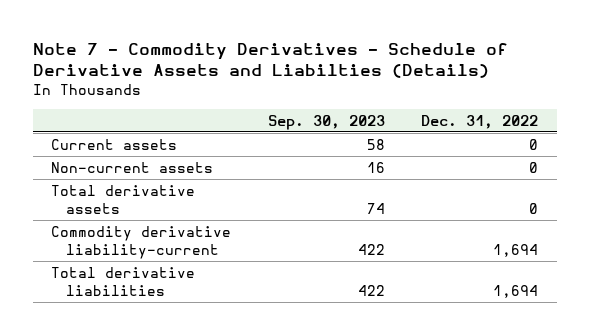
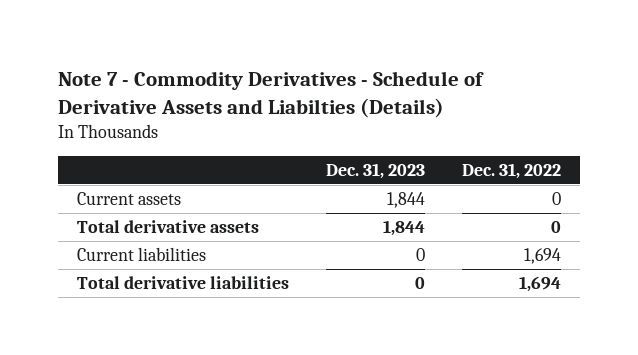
[267,114,385,130] Sep. 30, 2023 -> none
none -> [326,162,426,179] Dec. 31, 2023
[51,161,214,173] Non-current assets -> none
[51,225,232,259] Commodity derivative liability-current -> [76,247,206,262] Current liabilities

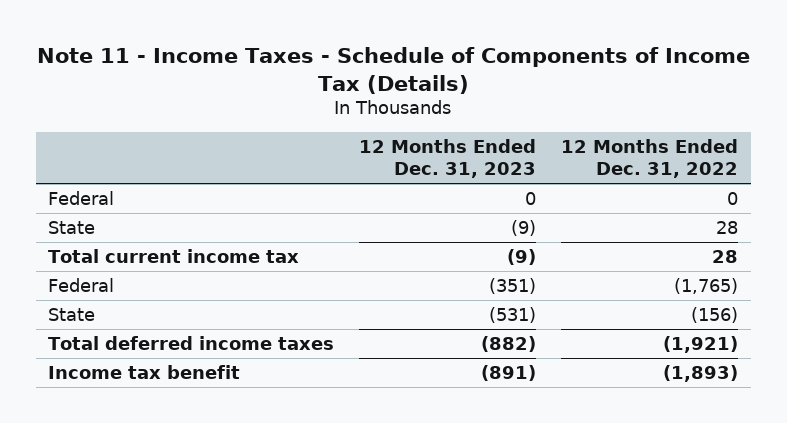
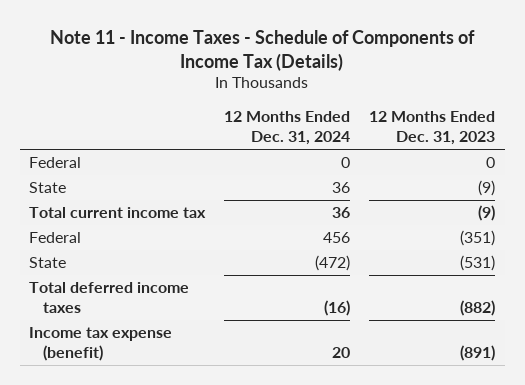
[561,138,739,179] 12 Months Ended Dec. 31, 2022 -> none
none -> [224,111,351,146] 12 Months Ended Dec. 31, 2024
[48,365,241,380] Income tax benefit -> [29,327,173,362] Income tax expense (benefit)

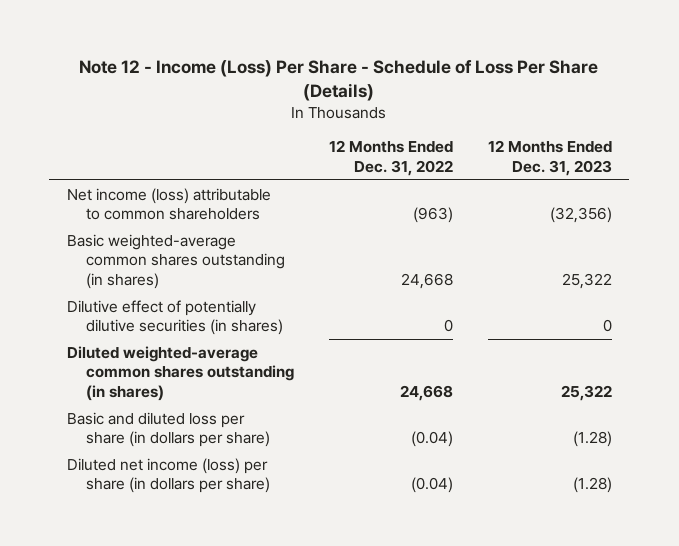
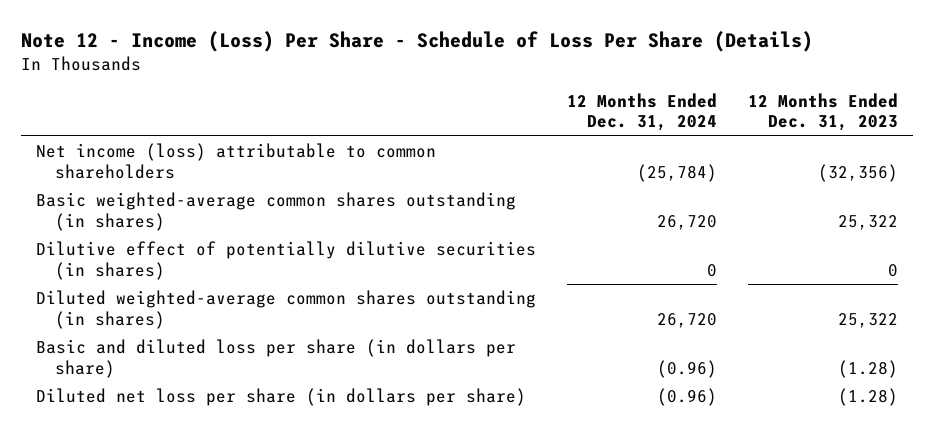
[329,140,454,176] 12 Months Ended Dec. 31, 2022 -> none
none -> [566,92,717,132] 12 Months Ended Dec. 31, 2024
[66,457,271,494] Diluted net income (loss) per share (in dollars per share) -> [36,387,527,406] Diluted net loss per share (in dollars per share)

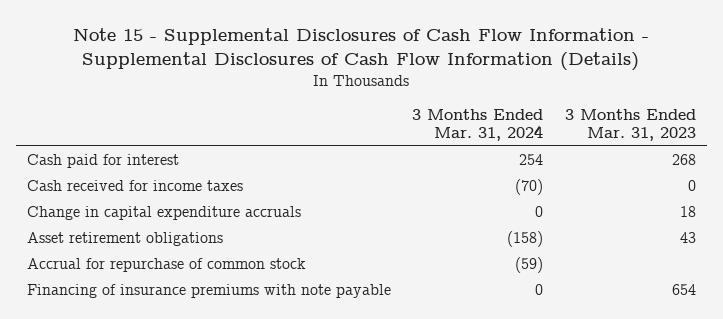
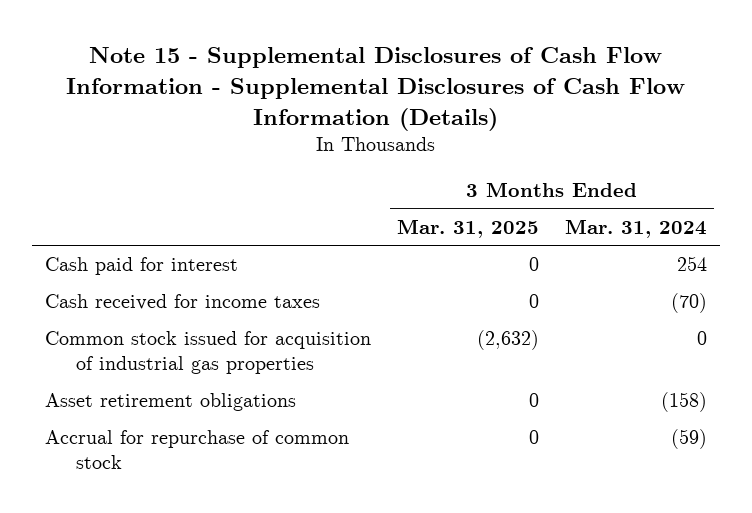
[564,108,696,142] 3 Months Ended Mar. 31, 2023 -> none
none -> [396,218,539,238] Mar. 31, 2025
[27,206,302,221] Change in capital expenditure accruals -> none
none -> [44,331,371,375] Common stock issued for acquisition of industrial gas properties
[27,284,392,299] Financing of insurance premiums with note payable -> none

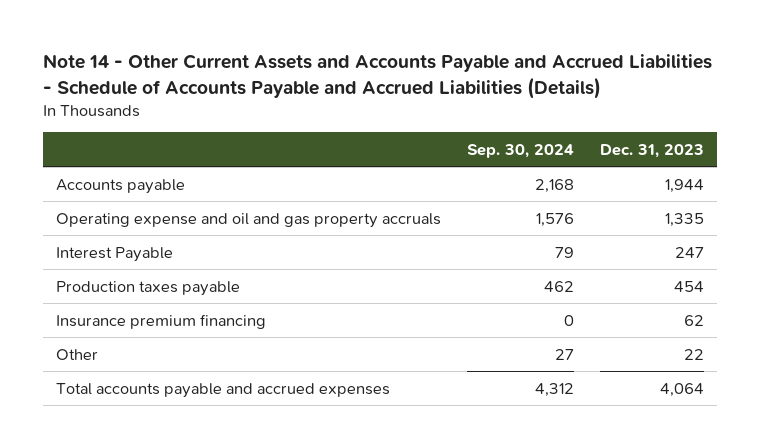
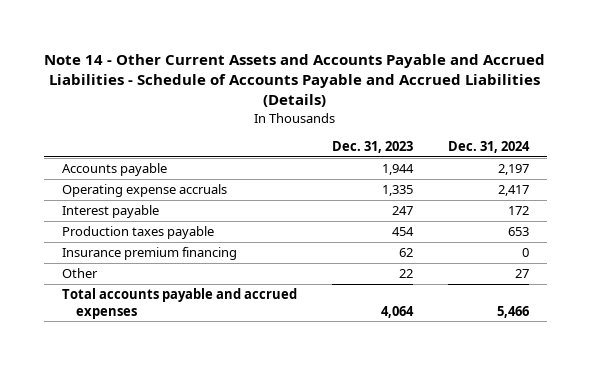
[466,143,574,158] Sep. 30, 2024 -> none
none -> [448,141,531,154] Dec. 31, 2024
[55,212,441,228] Operating expense and oil and gas property accruals -> [61,184,227,198] Operating expense accruals
[55,246,173,262] Interest Payable -> [61,205,159,219] Interest payable

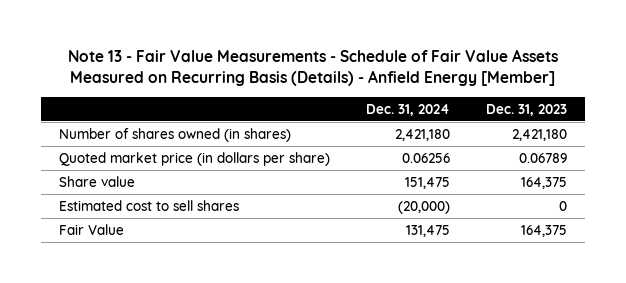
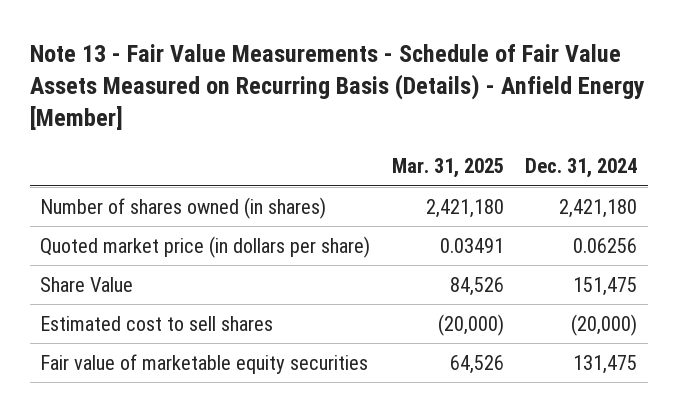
[486,103,568,116] Dec. 31, 2023 -> none
none -> [391,158,504,179] Mar. 31, 2025
[58,175,135,187] Share value -> [40,276,134,292] Share Value
[58,223,124,235] Fair Value -> [40,353,369,374] Fair value of marketable equity securities

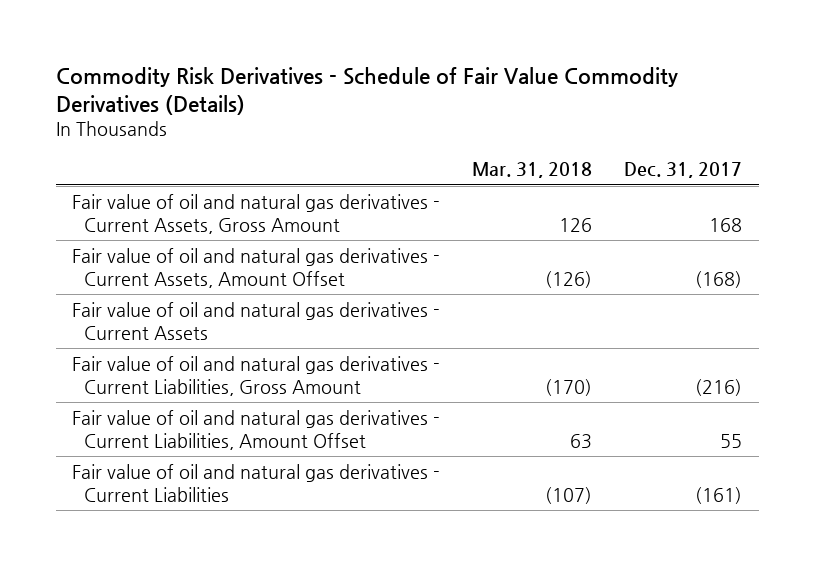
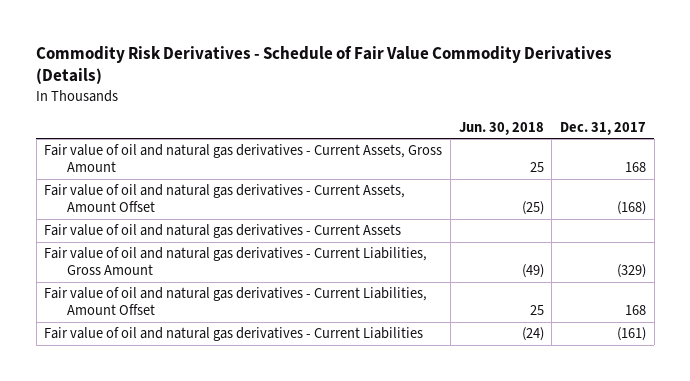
[472,162,593,179] Mar. 31, 2018 -> none
none -> [458,121,544,135] Jun. 30, 2018
[695,378,743,396] (216) -> [617,264,647,279] (329)
[720,433,743,448] 55 -> [625,305,647,316] 168

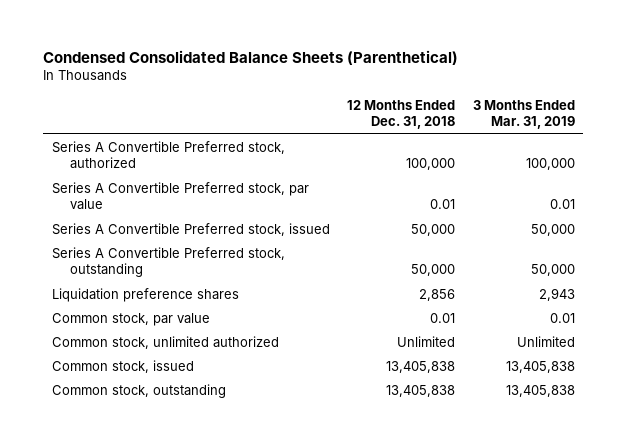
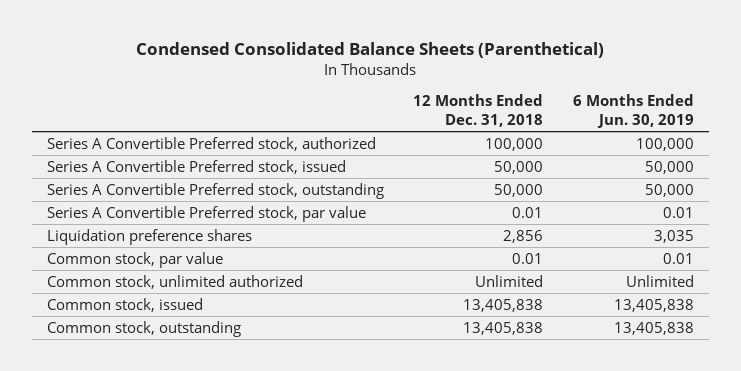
[472,99,575,130] 3 Months Ended Mar. 31, 2019 -> none
none -> [572,94,694,128] 6 Months Ended Jun. 30, 2019
[51,181,309,211] Series A Convertible Preferred stock, par value -> [46,205,366,222] Series A Convertible Preferred stock, par value

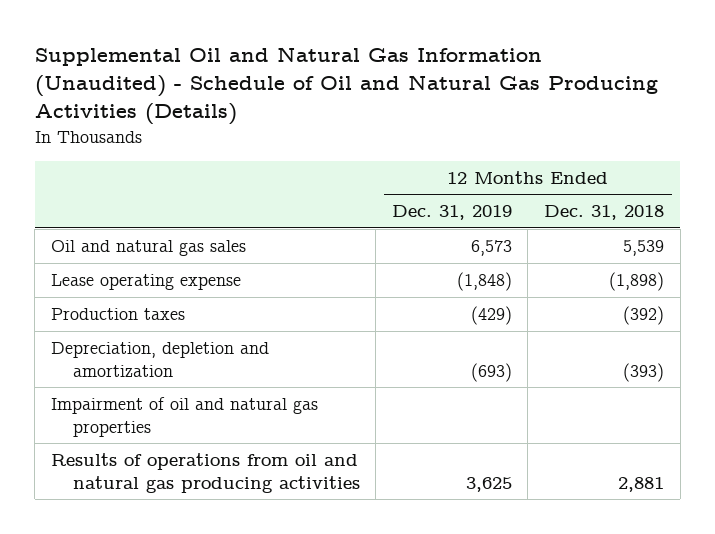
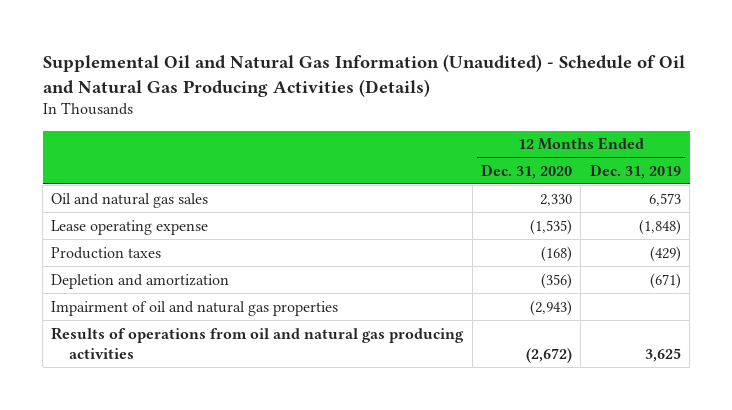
[544,205,665,221] Dec. 31, 2018 -> none
none -> [481,163,573,179] Dec. 31, 2020
[50,342,269,377] Depreciation, depletion and amortization -> [51,273,230,289] Depletion and amortization
[470,362,512,382] (693) -> [649,272,681,289] (671)

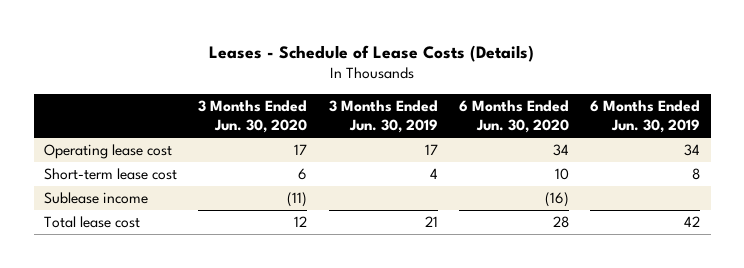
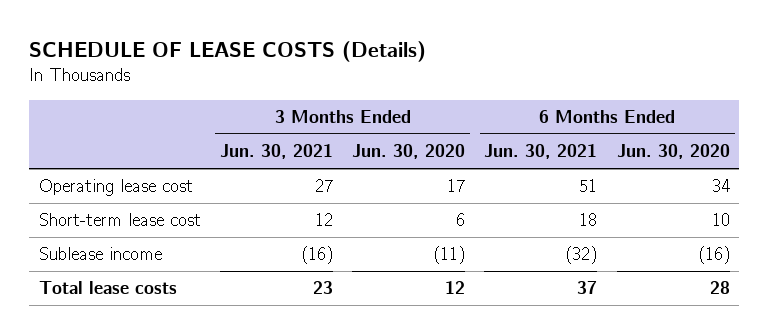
[209,44,535,62] Leases - Schedule of Lease Costs (Details) -> [28,41,426,63] SCHEDULE OF LEASE COSTS (Details)
[328,100,438,134] 3 Months Ended Jun. 30, 2019 -> none
[589,100,700,134] 6 Months Ended Jun. 30, 2019 -> none
none -> [219,144,333,160] Jun. 30, 2021
none -> [484,144,598,160] Jun. 30, 2021
[44,216,141,229] Total lease cost -> [38,281,177,295] Total lease costs

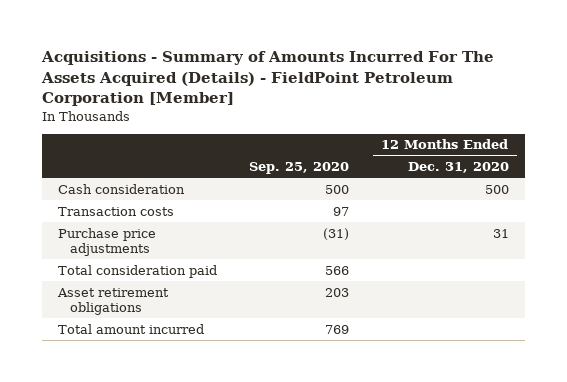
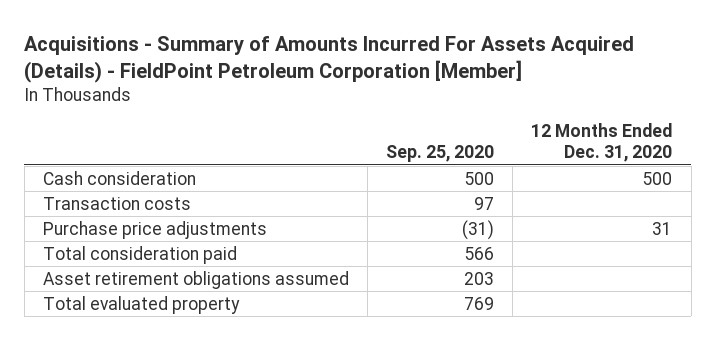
[41,51,495,106] Acquisitions - Summary of Amounts Incurred For The Assets Acquired (Details) - FieldPoint Petroleum Corporation [Member] -> [24,36,635,83] Acquisitions - Summary of Amounts Incurred For Assets Acquired (Details) - FieldPoint Petroleum Corporation [Member]
[57,287,170,316] Asset retirement obligations -> [42,270,349,289] Asset retirement obligations assumed
[58,323,205,334] Total amount incurred -> [42,295,240,314] Total evaluated property

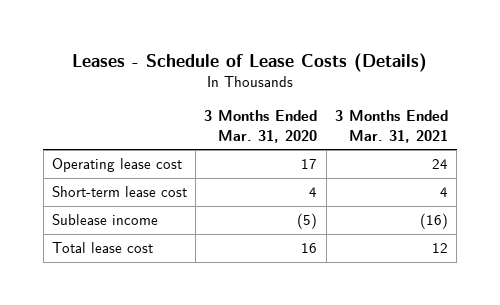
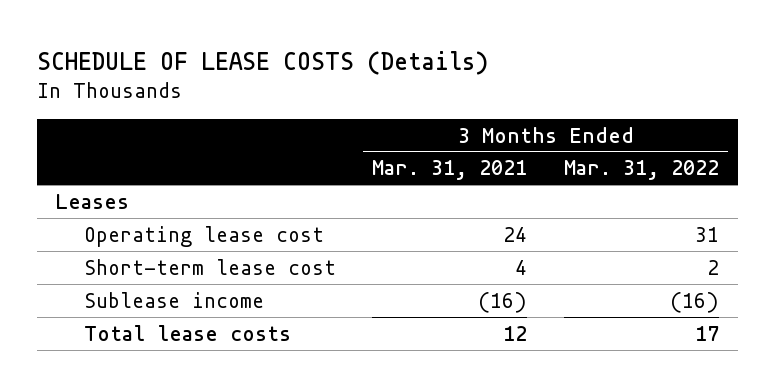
[71,52,427,72] Leases - Schedule of Lease Costs (Details) -> [36,50,488,75] SCHEDULE OF LEASE COSTS (Details)
[204,110,318,143] 3 Months Ended Mar. 31, 2020 -> none
none -> [564,160,720,181] Mar. 31, 2022
none -> [55,193,130,209] Leases
[51,242,153,254] Total lease cost -> [83,324,291,341] Total lease costs

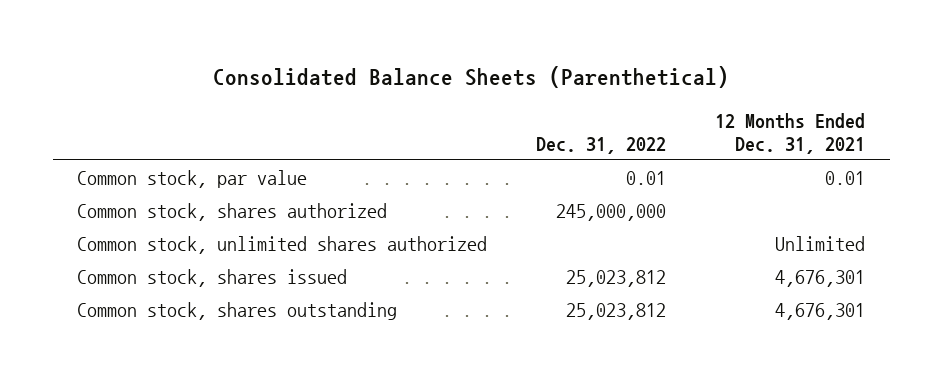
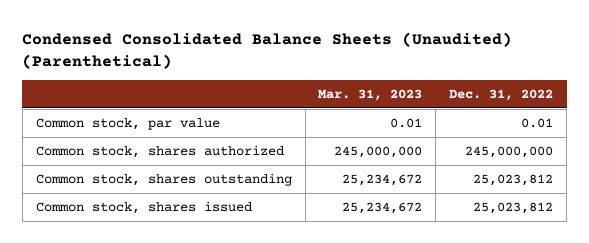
[213,65,730,88] Consolidated Balance Sheets (Parenthetical) -> [22,32,513,70] Condensed Consolidated Balance Sheets (Unaudited) (Parenthetical)
[715,112,866,154] 12 Months Ended Dec. 31, 2021 -> none
none -> [318,89,423,102] Mar. 31, 2023
[77,236,488,255] Common stock, unlimited shares authorized -> none
[77,269,348,288] Common stock, shares issued -> [35,200,252,214] Common stock, shares issued

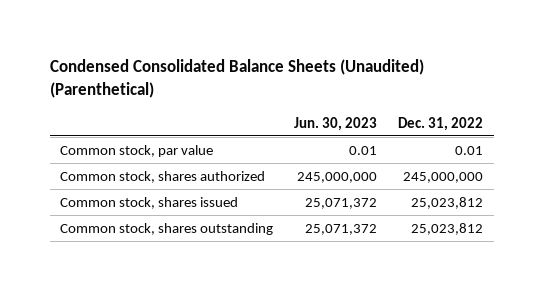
[318,89,423,102] Mar. 31, 2023 -> none
none -> [294,116,378,131] Jun. 30, 2023
[35,172,292,186] Common stock, shares outstanding -> [60,222,274,235] Common stock, shares outstanding

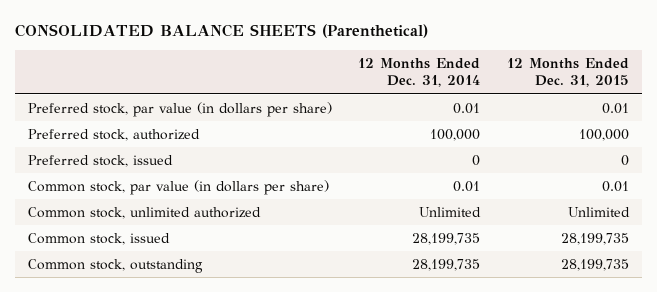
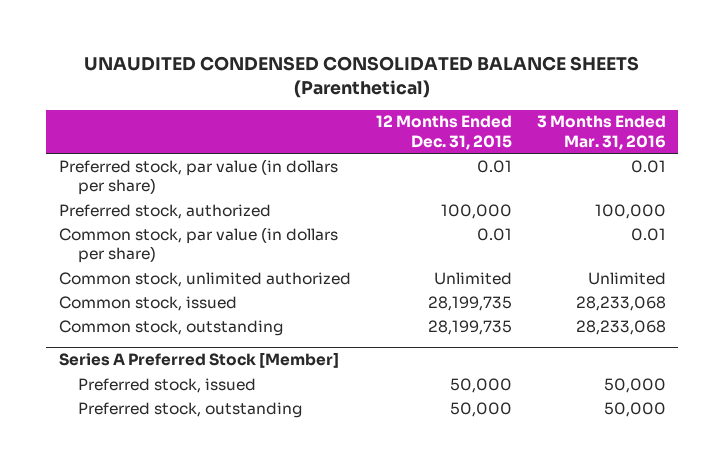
[14,24,428,39] CONSOLIDATED BALANCE SHEETS (Parenthetical) -> [84,56,640,99] UNAUDITED CONDENSED CONSOLIDATED BALANCE SHEETS (Parenthetical)
[358,58,481,88] 12 Months Ended Dec. 31, 2014 -> none
none -> [536,115,666,150] 3 Months Ended Mar. 31, 2016
[27,154,173,167] Preferred stock, issued -> none
none -> [58,352,339,369] Series A Preferred Stock [Member]
none -> [77,377,256,393] Preferred stock, issued
none -> [77,401,302,418] Preferred stock, outstanding

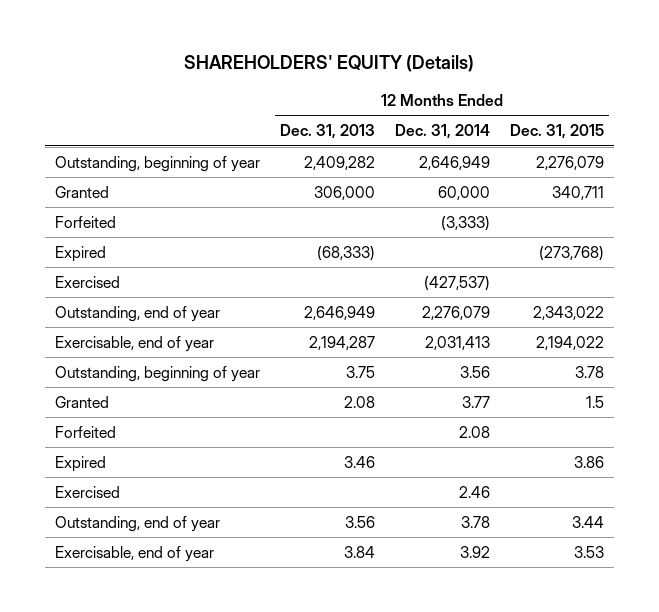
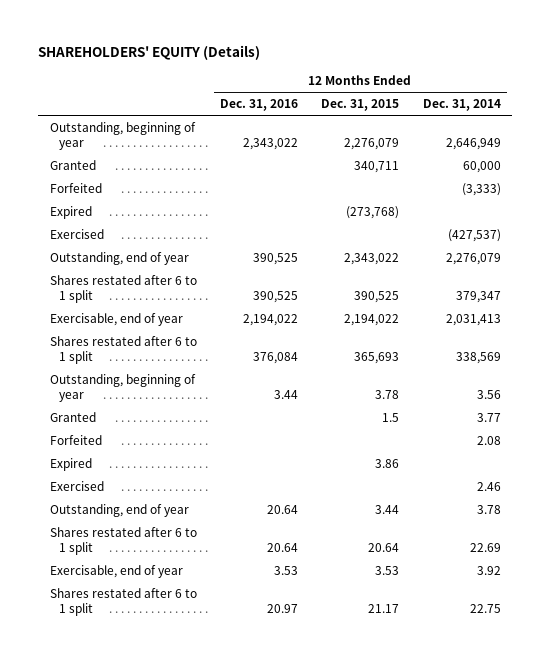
[279,124,375,140] Dec. 31, 2013 -> none
none -> [220,99,299,112] Dec. 31, 2016
none -> [49,275,197,303] Shares restated after 6 to 1 split
none -> [49,336,197,364] Shares restated after 6 to 1 split
none -> [49,527,197,555] Shares restated after 6 to 1 split
none -> [49,588,197,616] Shares restated after 6 to 1 split

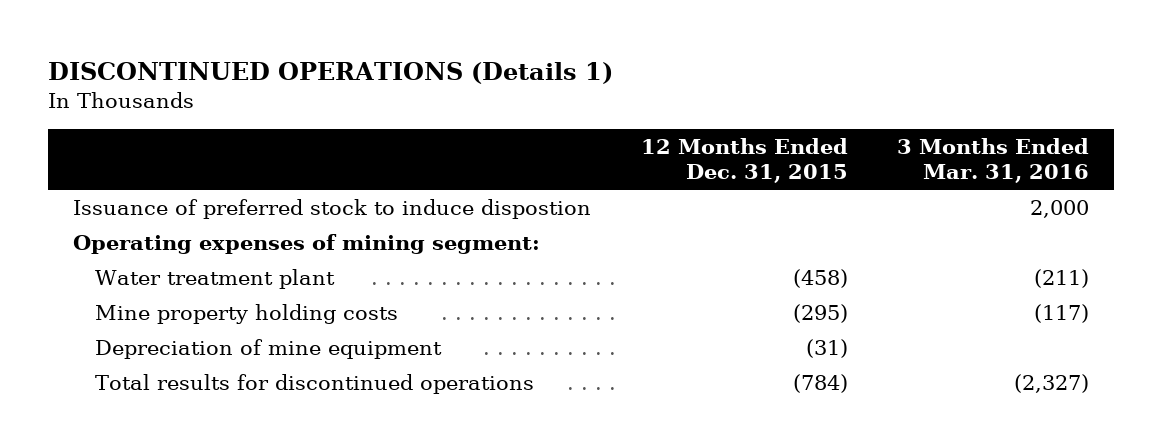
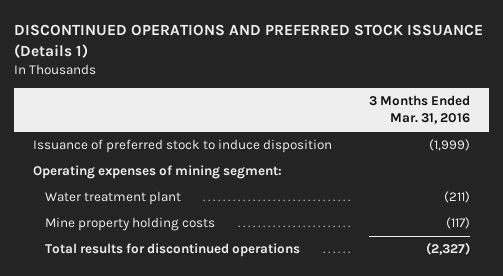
[48,62,614,85] DISCONTINUED OPERATIONS (Details 1) -> [14,24,484,58] DISCONTINUED OPERATIONS AND PREFERRED STOCK ISSUANCE (Details 1)
[640,137,848,183] 12 Months Ended Dec. 31, 2015 -> none
[73,199,592,220] Issuance of preferred stock to induce dispostion -> [32,139,332,154] Issuance of preferred stock to induce disposition
[1030,200,1090,219] 2,000 -> [428,139,470,152] (1,999)
[94,339,442,360] Depreciation of mine equipment -> none

